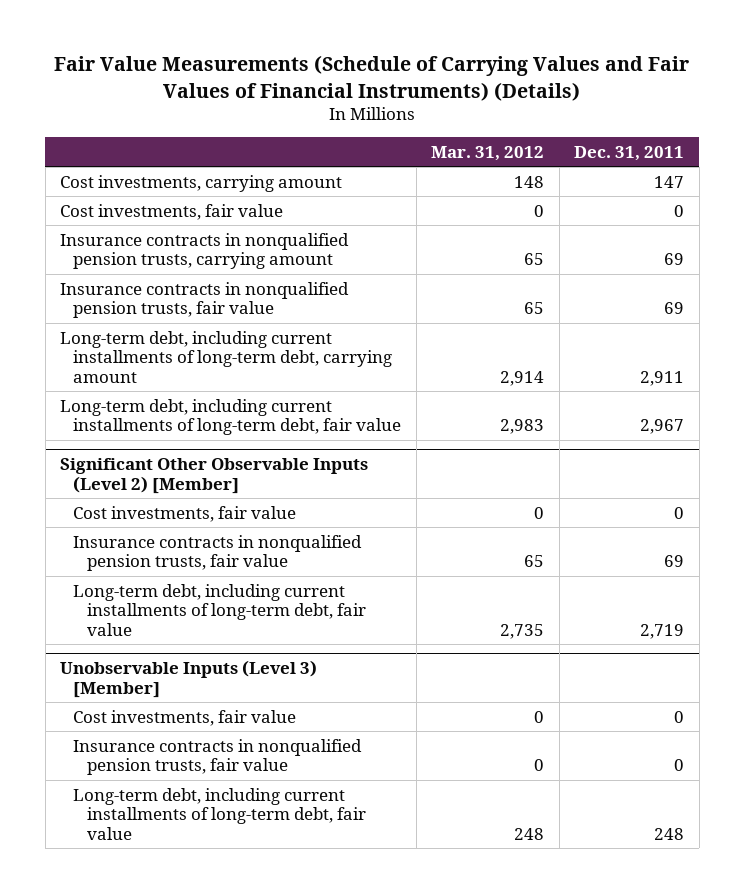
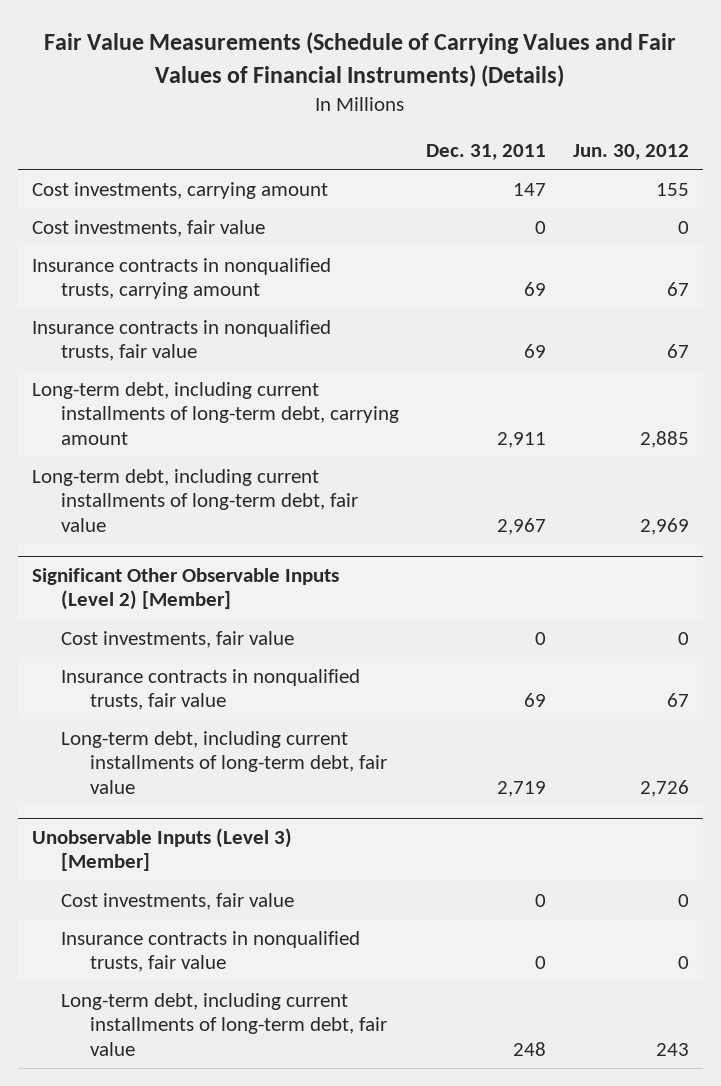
[431,145,545,161] Mar. 31, 2012 -> none
none -> [572,144,689,161] Jun. 30, 2012
[60,232,350,270] Insurance contracts in nonqualified pension trusts, carrying amount -> [31,257,331,300] Insurance contracts in nonqualified trusts, carrying amount
[60,281,350,319] Insurance contracts in nonqualified pension trusts, fair value -> [31,319,331,362] Insurance contracts in nonqualified trusts, fair value
[73,534,363,572] Insurance contracts in nonqualified pension trusts, fair value -> [60,668,360,711] Insurance contracts in nonqualified trusts, fair value
[73,738,363,776] Insurance contracts in nonqualified pension trusts, fair value -> [60,930,360,973] Insurance contracts in nonqualified trusts, fair value

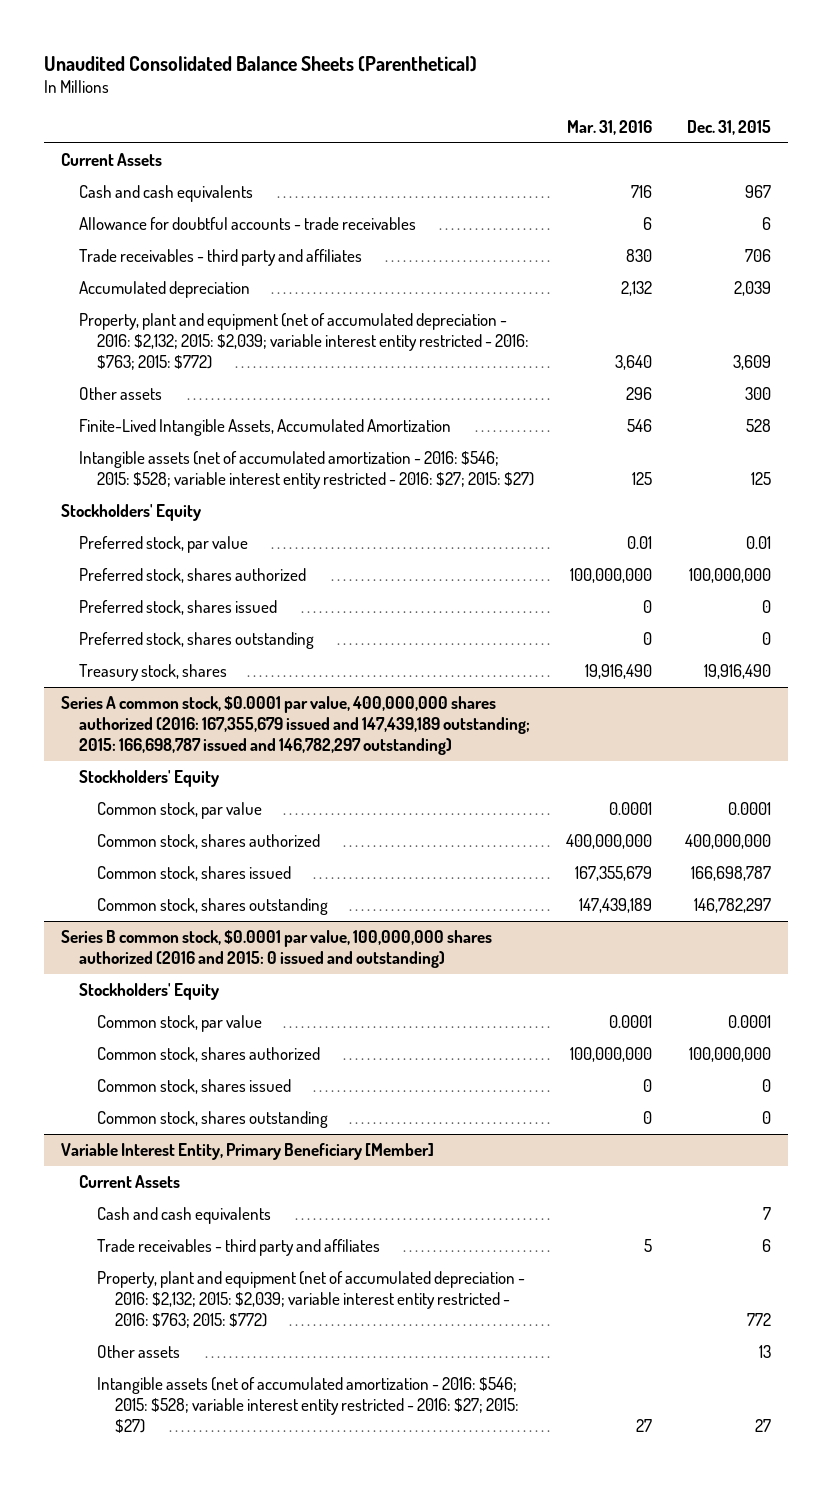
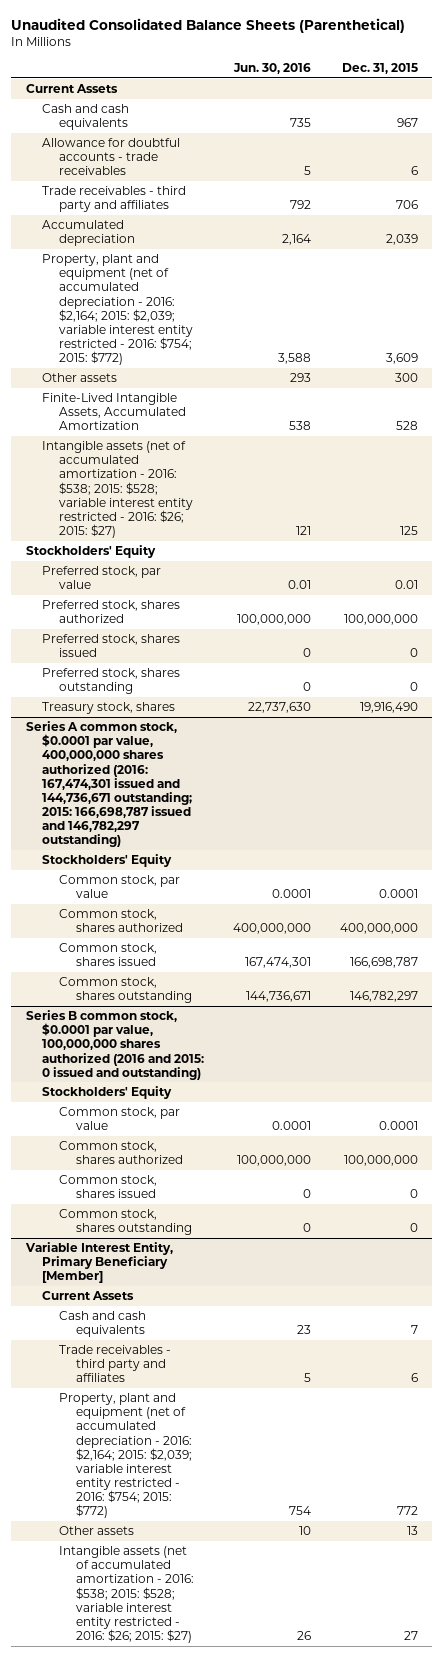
[567,119,653,135] Mar. 31, 2016 -> none
none -> [233,62,312,74] Jun. 30, 2016
[78,313,529,371] Property, plant and equipment (net of accumulated depreciation - 2016: $2,132; 2015: $2,039; variable interest entity restricted - 2016: $763; 2015: $772) -> [42,253,193,366] Property, plant and equipment (net of accumulated depreciation - 2016: $2,164; 2015: $2,039; variable interest entity restricted - 2016: $754; 2015: $772)
[78,451,534,490] Intangible assets (net of accumulated amortization - 2016: $546; 2015: $528; variable interest entity restricted - 2016: $27; 2015: $27) -> [42,440,193,539] Intangible assets (net of accumulated amortization - 2016: $538; 2015: $528; variable interest entity restricted - 2016: $26; 2015: $27)
[60,696,530,756] Series A common stock, $0.0001 par value, 400,000,000 shares authorized (2016: 167,355,679 issued and 147,439,189 outstanding; 2015: 166,698,787 issued and 146,782,297 outstanding) -> [25,720,193,848] Series A common stock, $0.0001 par value, 400,000,000 shares authorized (2016: 167,474,301 issued and 144,736,671 outstanding; 2015: 166,698,787 issued and 146,782,297 outstanding)
[96,1271,525,1329] Property, plant and equipment (net of accumulated depreciation - 2016: $2,132; 2015: $2,039; variable interest entity restricted - 2016: $763; 2015: $772) -> [58,1392,192,1519] Property, plant and equipment (net of accumulated depreciation - 2016: $2,164; 2015: $2,039; variable interest entity restricted - 2016: $754; 2015: $772)
[96,1377,519,1434] Intangible assets (net of accumulated amortization - 2016: $546; 2015: $528; variable interest entity restricted - 2016: $27; 2015: $27) -> [58,1545,194,1644] Intangible assets (net of accumulated amortization - 2016: $538; 2015: $528; variable interest entity restricted - 2016: $26; 2015: $27)

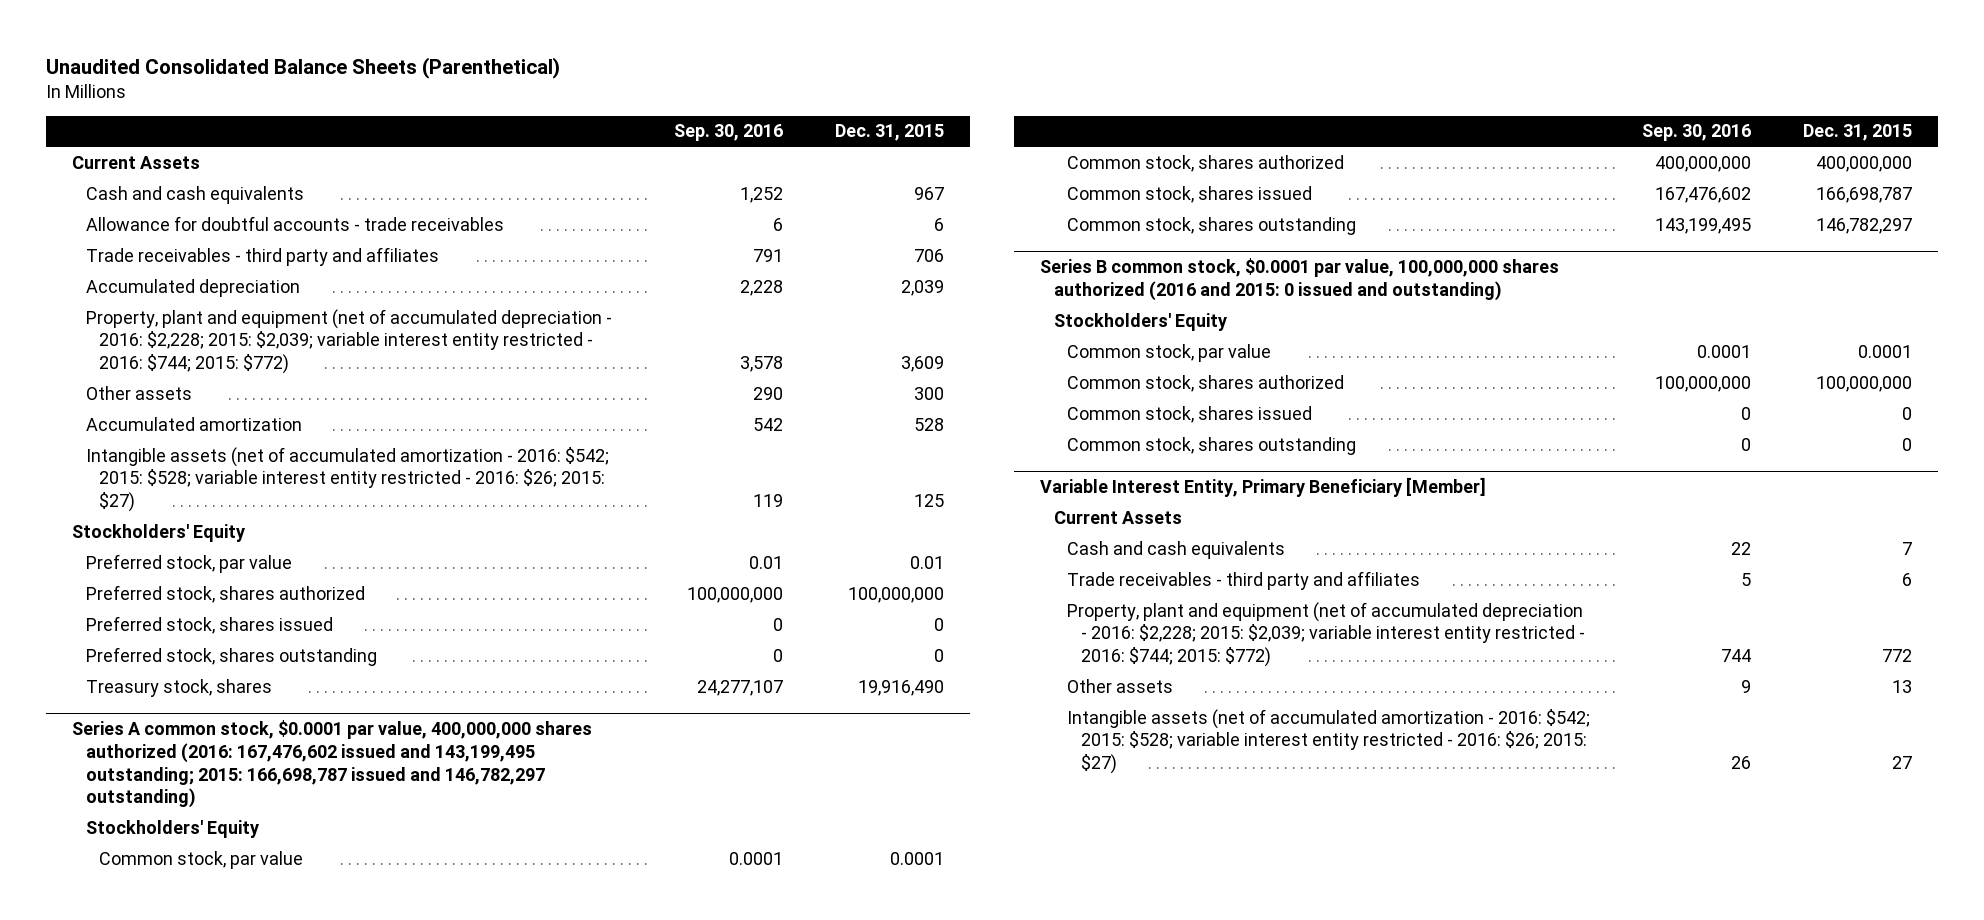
[233,62,312,74] Jun. 30, 2016 -> none
none -> [673,124,783,142] Sep. 30, 2016
[42,253,193,366] Property, plant and equipment (net of accumulated depreciation - 2016: $2,164; 2015: $2,039; variable interest entity restricted - 2016: $754; 2015: $772) -> [85,308,612,375] Property, plant and equipment (net of accumulated depreciation - 2016: $2,228; 2015: $2,039; variable interest entity restricted - 2016: $744; 2015: $772)
[42,392,186,431] Finite-Lived Intangible Assets, Accumulated Amortization -> [85,416,302,431] Accumulated amortization
[42,440,193,539] Intangible assets (net of accumulated amortization - 2016: $538; 2015: $528; variable interest entity restricted - 2016: $26; 2015: $27) -> [85,446,609,513] Intangible assets (net of accumulated amortization - 2016: $542; 2015: $528; variable interest entity restricted - 2016: $26; 2015: $27)
[25,720,193,848] Series A common stock, $0.0001 par value, 400,000,000 shares authorized (2016: 167,474,301 issued and 144,736,671 outstanding; 2015: 166,698,787 issued and 146,782,297 outstanding) -> [71,720,592,809] Series A common stock, $0.0001 par value, 400,000,000 shares authorized (2016: 167,476,602 issued and 143,199,495 outstanding; 2015: 166,698,787 issued and 146,782,297 outstanding)
[58,1392,192,1519] Property, plant and equipment (net of accumulated depreciation - 2016: $2,164; 2015: $2,039; variable interest entity restricted - 2016: $754; 2015: $772) -> [1067,601,1585,668] Property, plant and equipment (net of accumulated depreciation - 2016: $2,228; 2015: $2,039; variable interest entity restricted - 2016: $744; 2015: $772)
[58,1545,194,1644] Intangible assets (net of accumulated amortization - 2016: $538; 2015: $528; variable interest entity restricted - 2016: $26; 2015: $27) -> [1067,708,1591,775] Intangible assets (net of accumulated amortization - 2016: $542; 2015: $528; variable interest entity restricted - 2016: $26; 2015: $27)

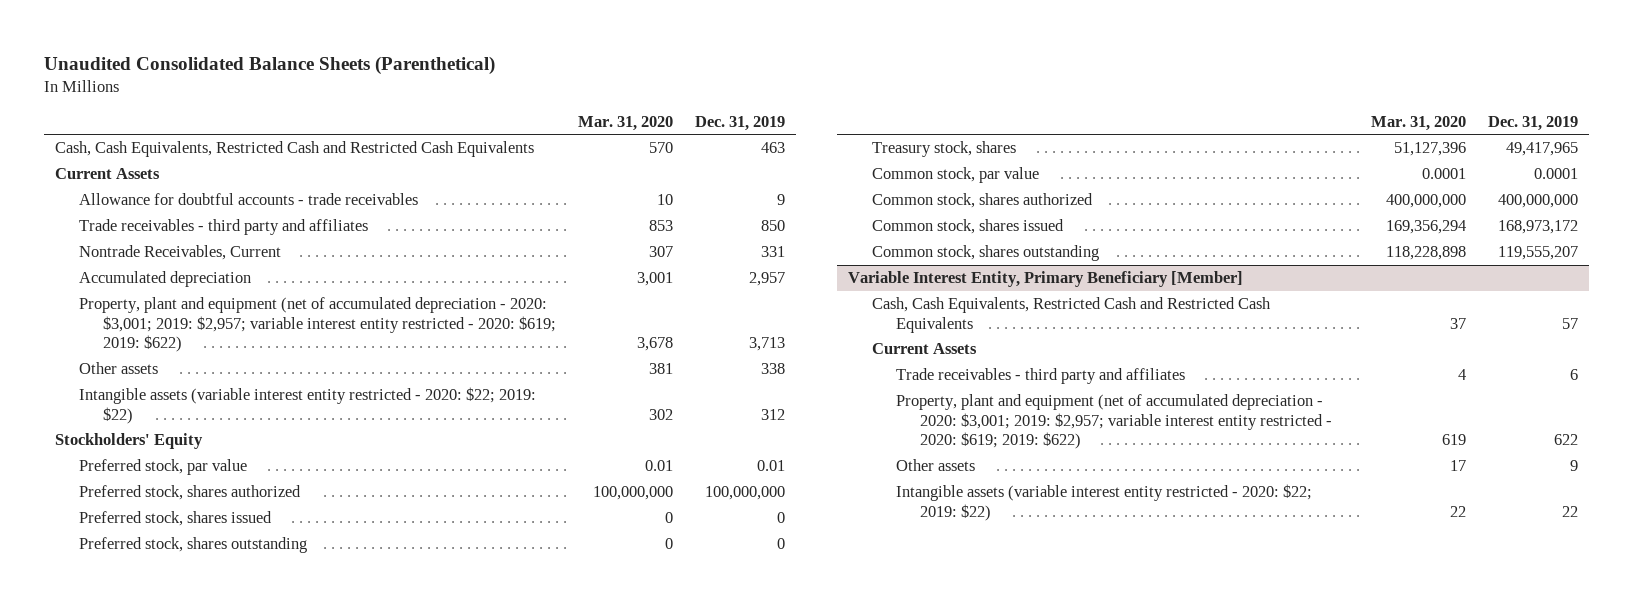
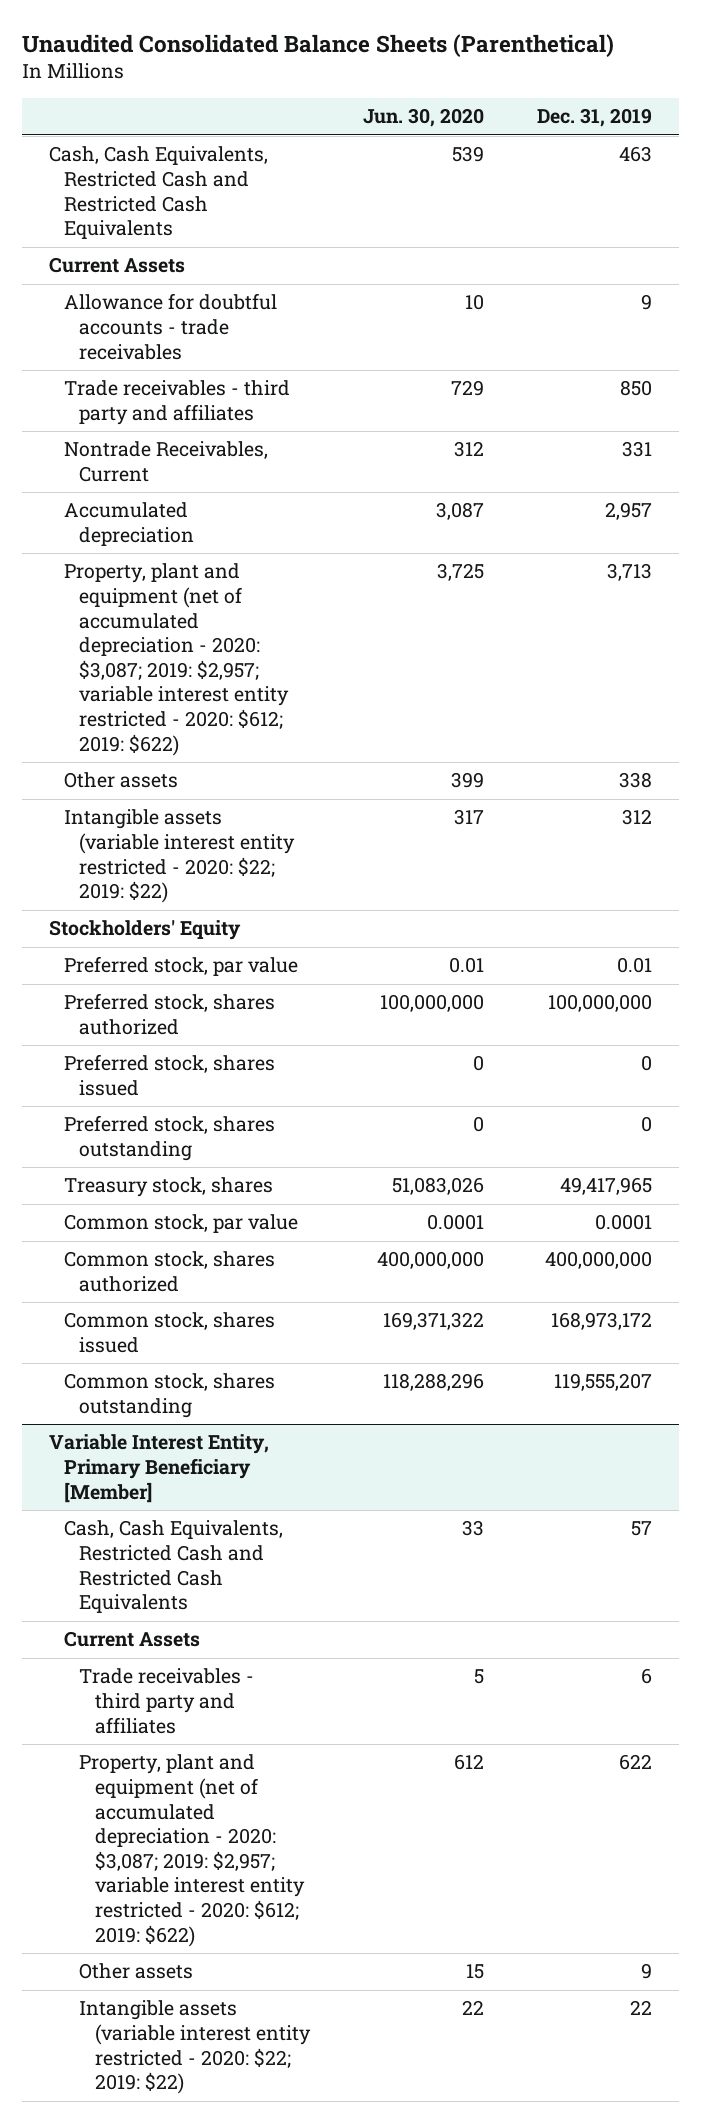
[578,115,674,131] Mar. 31, 2020 -> none
none -> [362,108,484,128] Jun. 30, 2020
[79,297,557,353] Property, plant and equipment (net of accumulated depreciation - 2020: $3,001; 2019: $2,957; variable interest entity restricted - 2020: $619; 2019: $622) -> [64,563,290,756] Property, plant and equipment (net of accumulated depreciation - 2020: $3,087; 2019: $2,957; variable interest entity restricted - 2020: $612; 2019: $622)
[896,394,1333,450] Property, plant and equipment (net of accumulated depreciation - 2020: $3,001; 2019: $2,957; variable interest entity restricted - 2020: $619; 2019: $622) -> [79,1754,305,1947] Property, plant and equipment (net of accumulated depreciation - 2020: $3,087; 2019: $2,957; variable interest entity restricted - 2020: $612; 2019: $622)

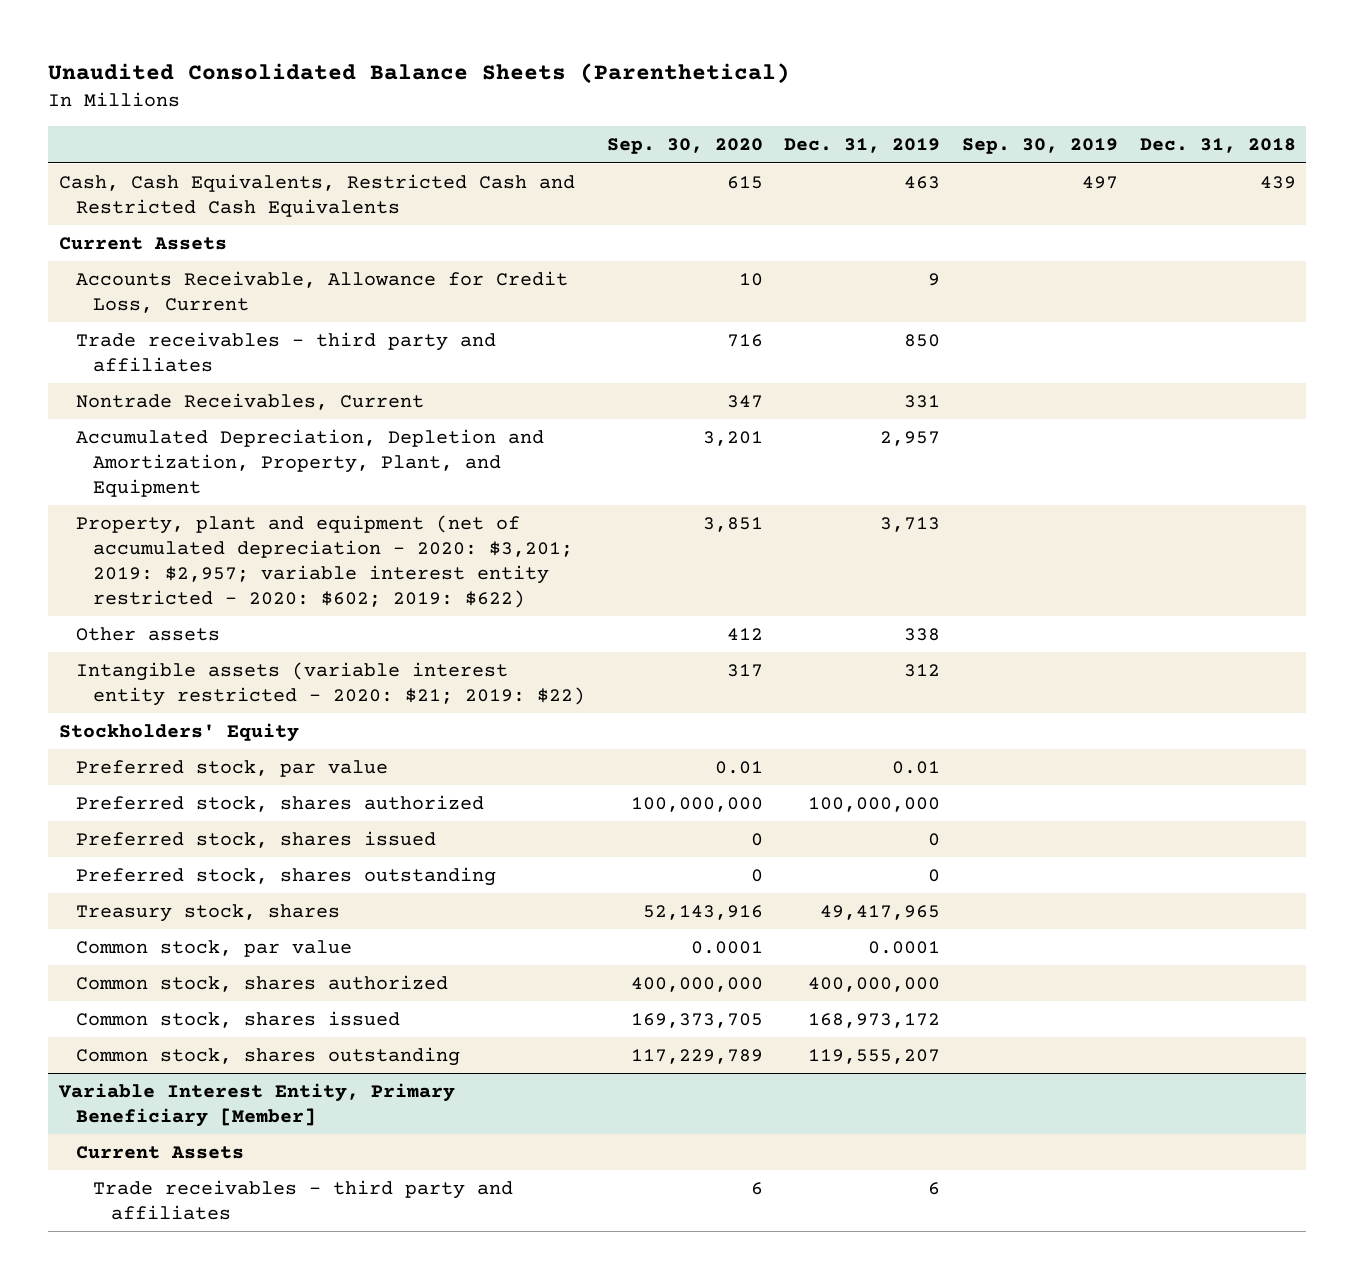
[362,108,484,128] Jun. 30, 2020 -> none
none -> [606,138,763,155] Sep. 30, 2020
none -> [961,138,1118,155] Sep. 30, 2019
none -> [1139,138,1296,154] Dec. 31, 2018
[64,293,278,360] Allowance for doubtful accounts - trade receivables -> [75,271,568,313] Accounts Receivable, Allowance for Credit Loss, Current
[64,502,195,546] Accumulated depreciation -> [75,429,544,497] Accumulated Depreciation, Depletion and Amortization, Property, Plant, and Equipment
[64,563,290,756] Property, plant and equipment (net of accumulated depreciation - 2020: $3,087; 2019: $2,957; variable interest entity restricted - 2020: $612; 2019: $622) -> [75,515,574,608] Property, plant and equipment (net of accumulated depreciation - 2020: $3,201; 2019: $2,957; variable interest entity restricted - 2020: $602; 2019: $622)
[64,809,296,904] Intangible assets (variable interest entity restricted - 2020: $22; 2019: $22) -> [75,662,586,706] Intangible assets (variable interest entity restricted - 2020: $21; 2019: $22)
[64,1520,284,1614] Cash, Cash Equivalents, Restricted Cash and Restricted Cash Equivalents -> none
[79,1754,305,1947] Property, plant and equipment (net of accumulated depreciation - 2020: $3,087; 2019: $2,957; variable interest entity restricted - 2020: $612; 2019: $622) -> none
[79,1963,194,1980] Other assets -> none
[79,2000,311,2095] Intangible assets (variable interest entity restricted - 2020: $22; 2019: $22) -> none

